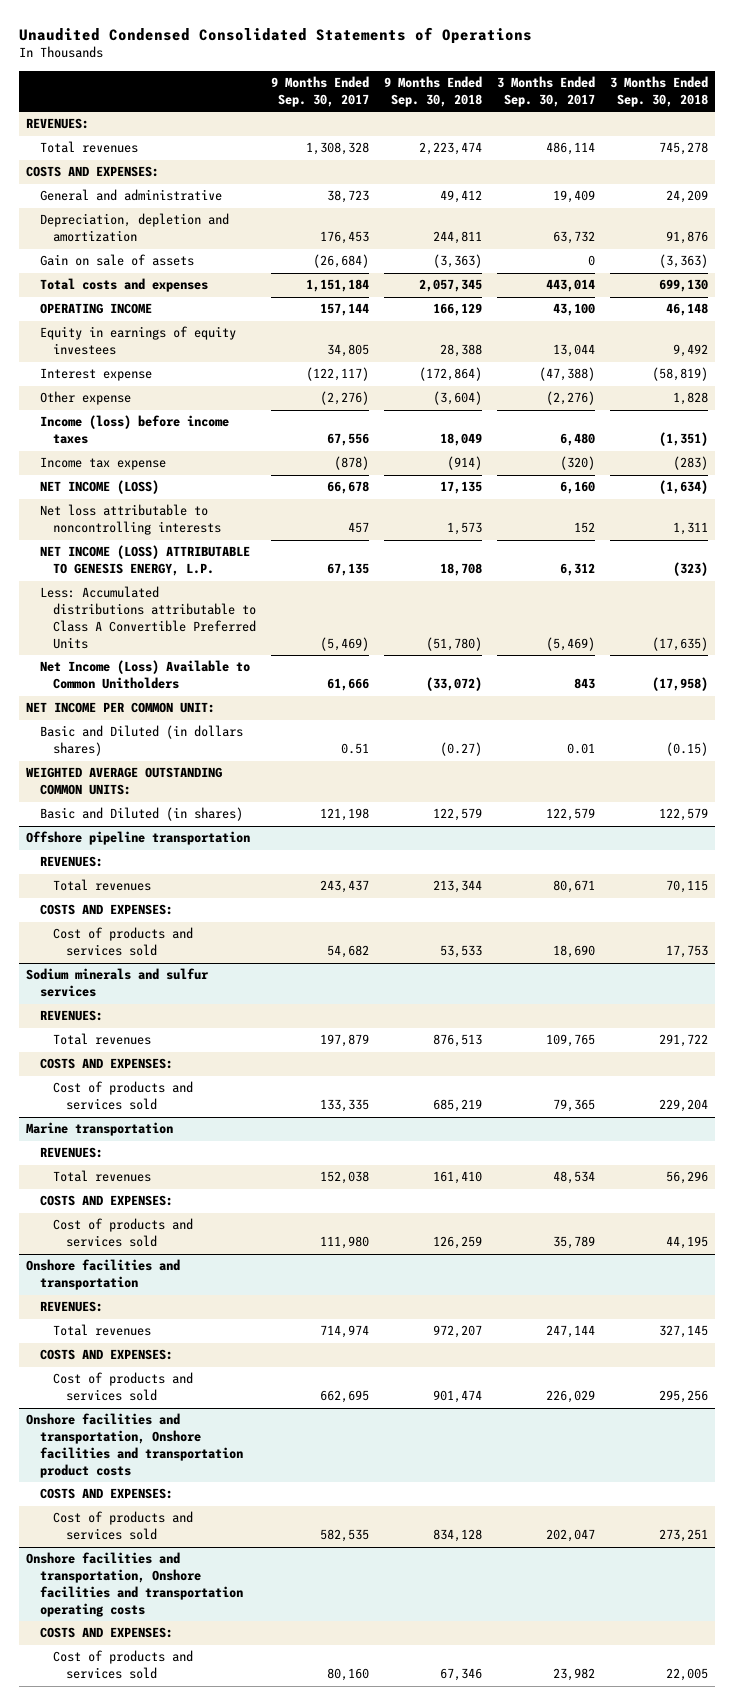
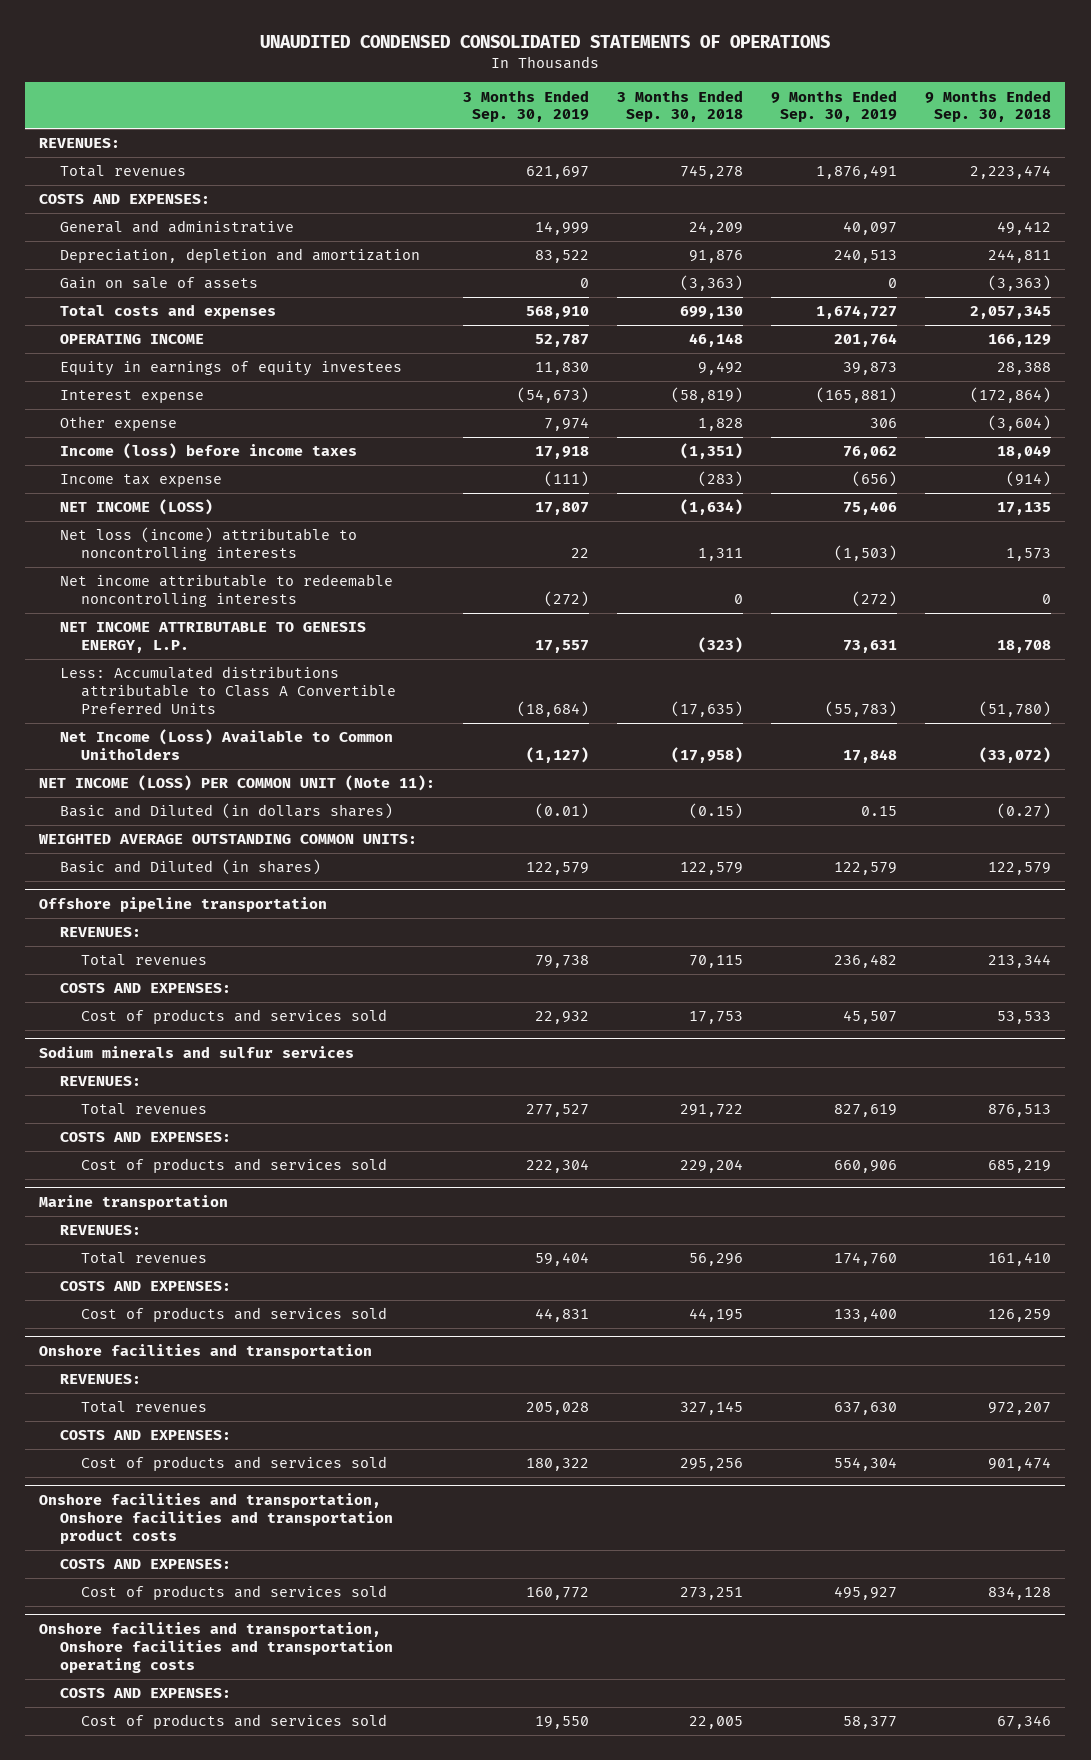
[19,26,533,44] Unaudited Condensed Consolidated Statements of Operations -> [260,34,831,48] UNAUDITED CONDENSED CONSOLIDATED STATEMENTS OF OPERATIONS
[270,76,369,107] 9 Months Ended Sep. 30, 2017 -> none
[496,76,595,107] 3 Months Ended Sep. 30, 2017 -> none
none -> [463,89,590,123] 3 Months Ended Sep. 30, 2019
none -> [771,89,898,123] 9 Months Ended Sep. 30, 2019
[39,504,222,536] Net loss attributable to noncontrolling interests -> [60,527,358,562] Net loss (income) attributable to noncontrolling interests
none -> [60,574,394,608] Net income attributable to redeemable noncontrolling interests
[39,545,250,577] NET INCOME (LOSS) ATTRIBUTABLE TO GENESIS ENERGY, L.P. -> [60,622,367,654] NET INCOME ATTRIBUTABLE TO GENESIS ENERGY, L.P.
[26,702,216,714] NET INCOME PER COMMON UNIT: -> [39,775,436,792] NET INCOME (LOSS) PER COMMON UNIT (Note 11):

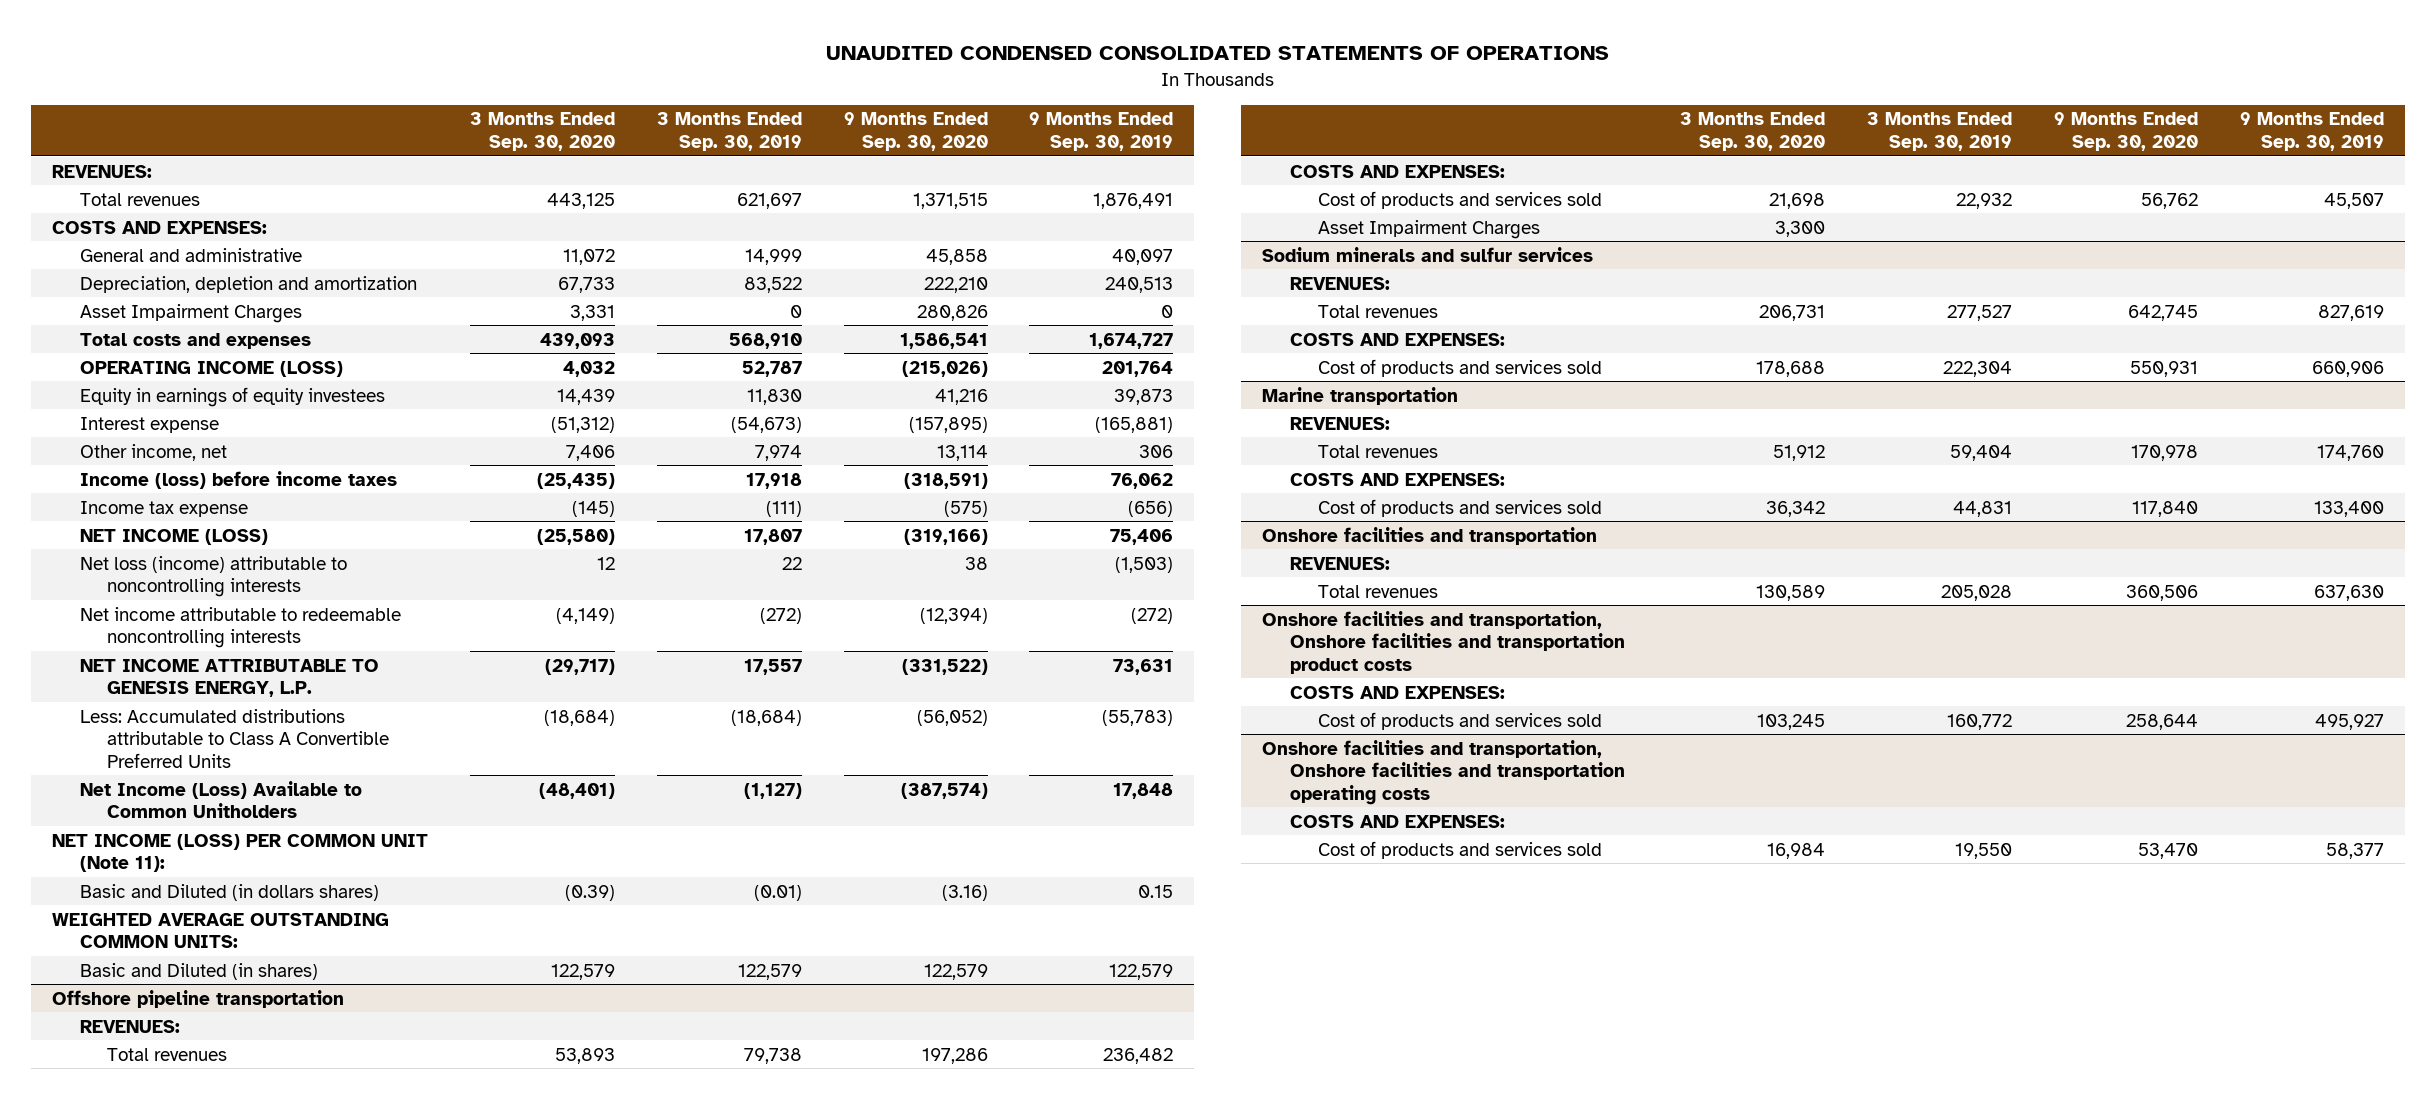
[617,89,744,123] 3 Months Ended Sep. 30, 2018 -> none
[925,89,1052,123] 9 Months Ended Sep. 30, 2018 -> none
none -> [469,112,615,151] 3 Months Ended Sep. 30, 2020
none -> [843,112,988,151] 9 Months Ended Sep. 30, 2020
[60,277,259,290] Gain on sale of assets -> none
none -> [79,303,302,323] Asset Impairment Charges
[60,334,205,345] OPERATING INCOME -> [79,360,343,377] OPERATING INCOME (LOSS)
[60,416,178,432] Other expense -> [79,443,227,461] Other income, net
none -> [1317,219,1540,239] Asset Impairment Charges
[60,1430,232,1441] COSTS AND EXPENSES: -> none
[80,1456,387,1472] Cost of products and services sold -> none

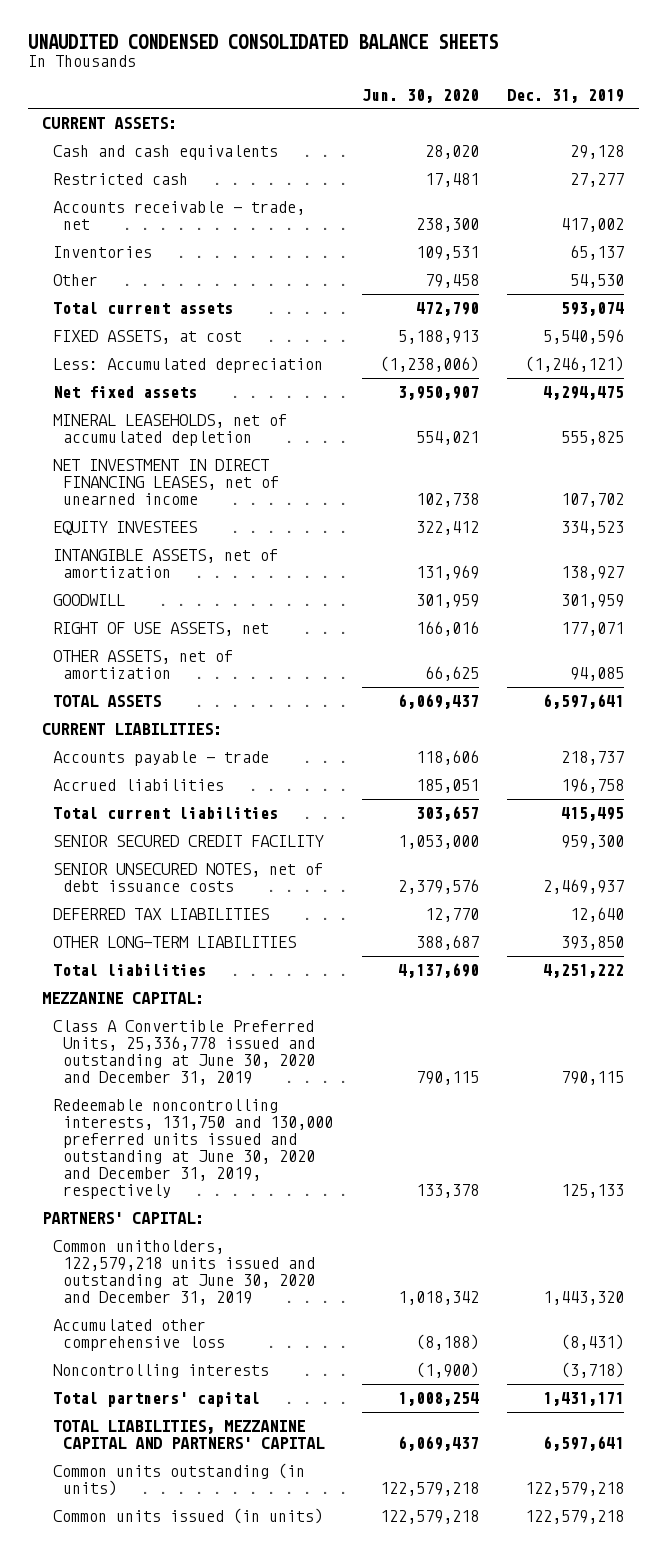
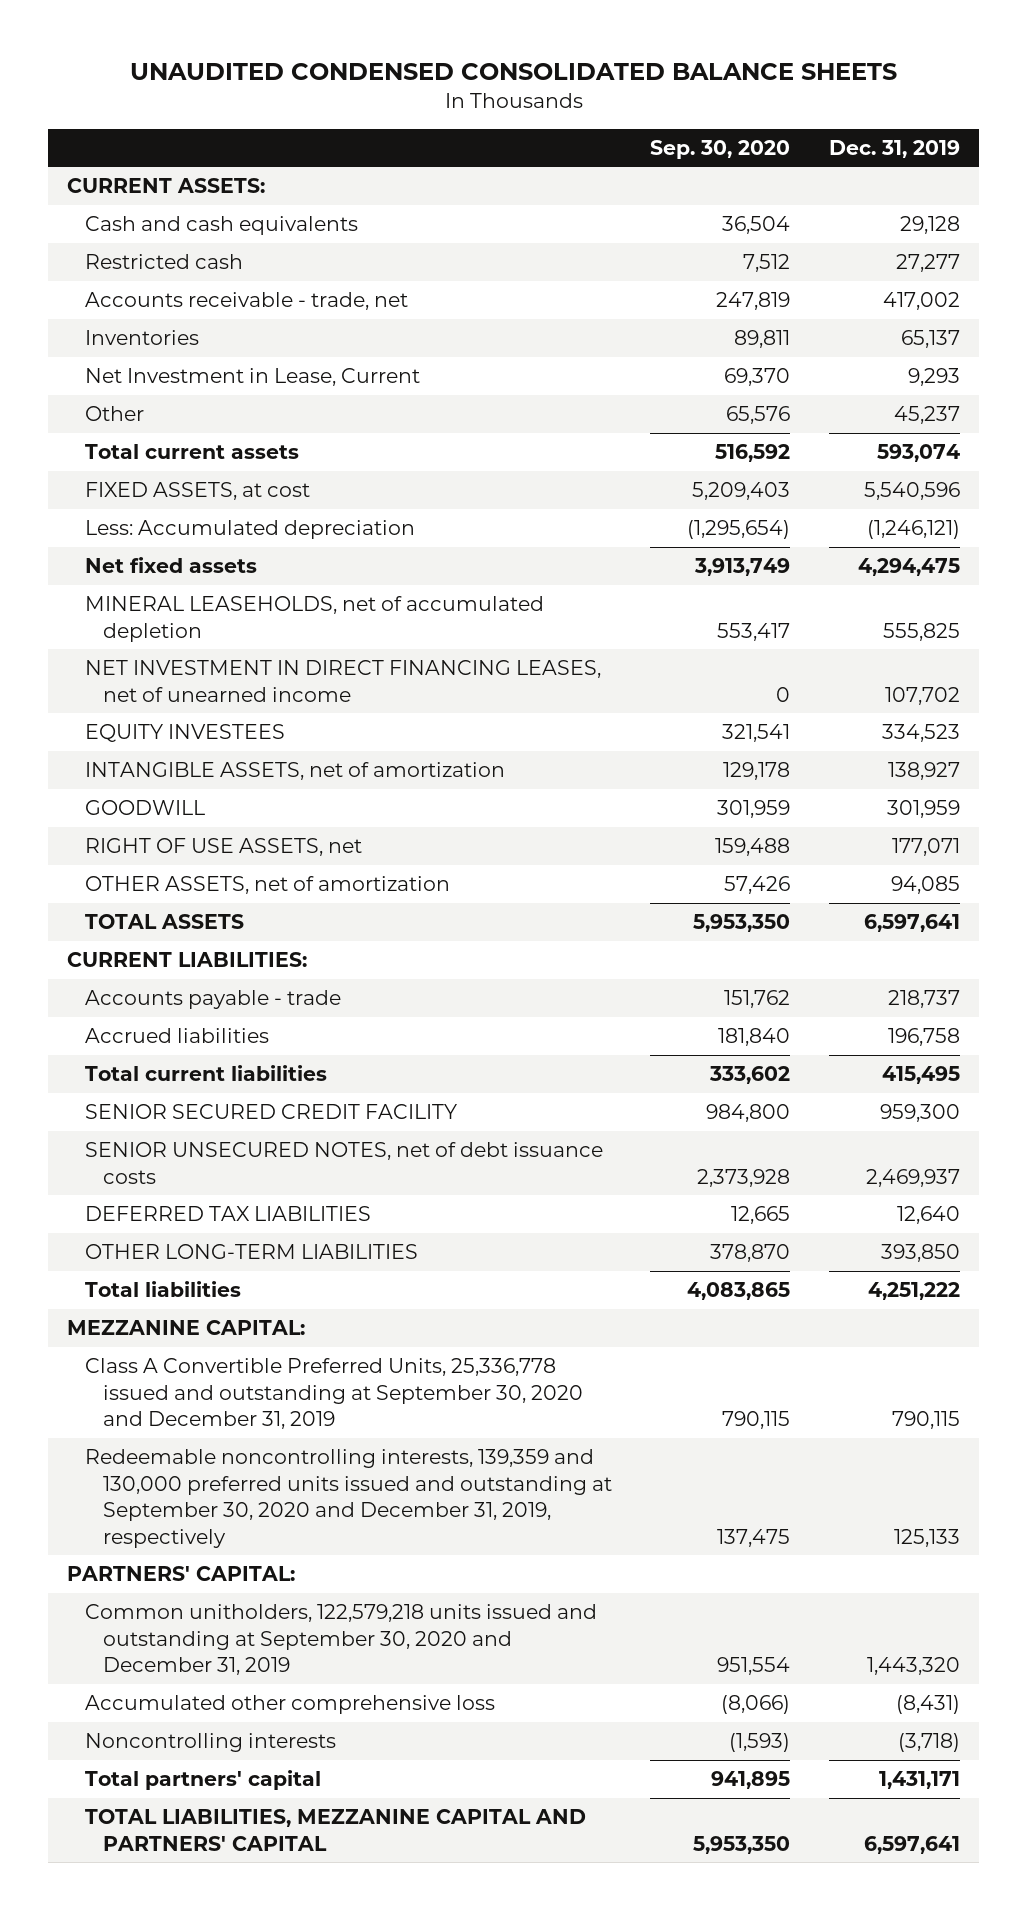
[361,88,479,103] Jun. 30, 2020 -> none
none -> [650,139,791,159] Sep. 30, 2020
none -> [84,368,420,387] Net Investment in Lease, Current
[570,274,625,289] 54,530 -> [894,406,961,425] 45,237
[52,1020,316,1085] Class A Convertible Preferred Units, 25,336,778 issued and outstanding at June 30, 2020 and December 31, 2019 -> [84,1358,583,1430] Class A Convertible Preferred Units, 25,336,778 issued and outstanding at September 30, 2020 and December 31, 2019
[52,1099,334,1199] Redeemable noncontrolling interests, 131,750 and 130,000 preferred units issued and outstanding at June 30, 2020 and December 31, 2019, respectively -> [84,1449,612,1548] Redeemable noncontrolling interests, 139,359 and 130,000 preferred units issued and outstanding at September 30, 2020 and December 31, 2019, respectively
[52,1240,316,1305] Common unitholders, 122,579,218 units issued and outstanding at June 30, 2020 and December 31, 2019 -> [84,1604,597,1676] Common unitholders, 122,579,218 units issued and outstanding at September 30, 2020 and December 31, 2019
[52,1463,305,1497] Common units outstanding (in units) -> none
[52,1508,323,1525] Common units issued (in units) -> none

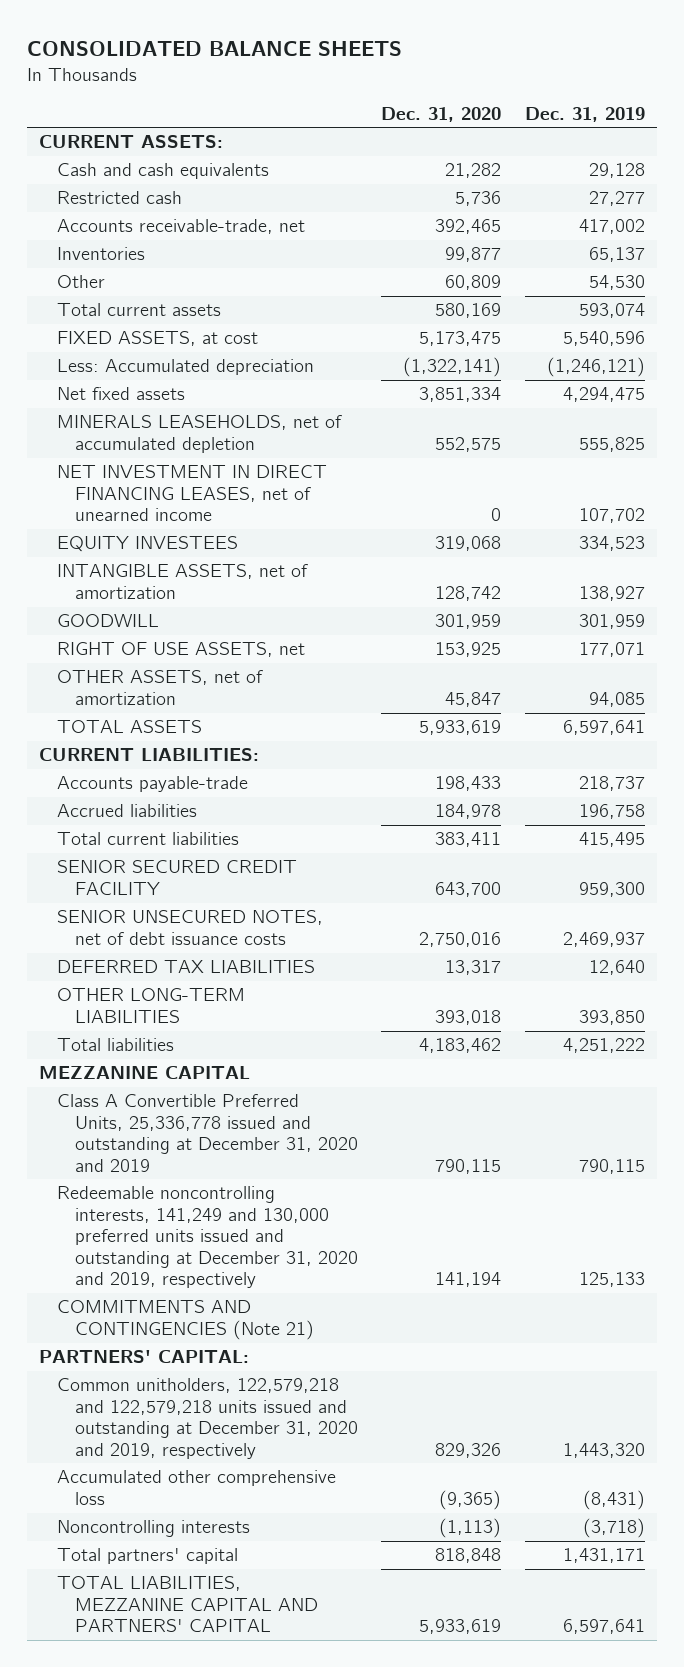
[129,63,897,81] UNAUDITED CONDENSED CONSOLIDATED BALANCE SHEETS -> [27,40,403,56] CONSOLIDATED BALANCE SHEETS
[650,139,791,159] Sep. 30, 2020 -> none
none -> [381,106,502,122] Dec. 31, 2020
[84,292,408,311] Accounts receivable - trade, net -> [56,219,305,235] Accounts receivable-trade, net
[84,368,420,387] Net Investment in Lease, Current -> none
[894,406,961,425] 45,237 -> [588,275,645,291] 54,530
[84,596,544,642] MINERAL LEASEHOLDS, net of accumulated depletion -> [56,415,342,453] MINERALS LEASEHOLDS, net of accumulated depletion
[84,990,341,1010] Accounts payable - trade -> [56,776,248,793] Accounts payable-trade
[67,1320,306,1336] MEZZANINE CAPITAL: -> [39,1066,251,1080] MEZZANINE CAPITAL
[84,1358,583,1430] Class A Convertible Preferred Units, 25,336,778 issued and outstanding at September 30, 2020 and December 31, 2019 -> [56,1094,358,1172] Class A Convertible Preferred Units, 25,336,778 issued and outstanding at December 31, 2020 and 2019
[84,1449,612,1548] Redeemable noncontrolling interests, 139,359 and 130,000 preferred units issued and outstanding at September 30, 2020 and December 31, 2019, respectively -> [56,1186,358,1289] Redeemable noncontrolling interests, 141,249 and 130,000 preferred units issued and outstanding at December 31, 2020 and 2019, respectively
none -> [56,1300,314,1340] COMMITMENTS AND CONTINGENCIES (Note 21)
[84,1604,597,1676] Common unitholders, 122,579,218 units issued and outstanding at September 30, 2020 and December 31, 2019 -> [56,1378,358,1459] Common unitholders, 122,579,218 and 122,579,218 units issued and outstanding at December 31, 2020 and 2019, respectively

